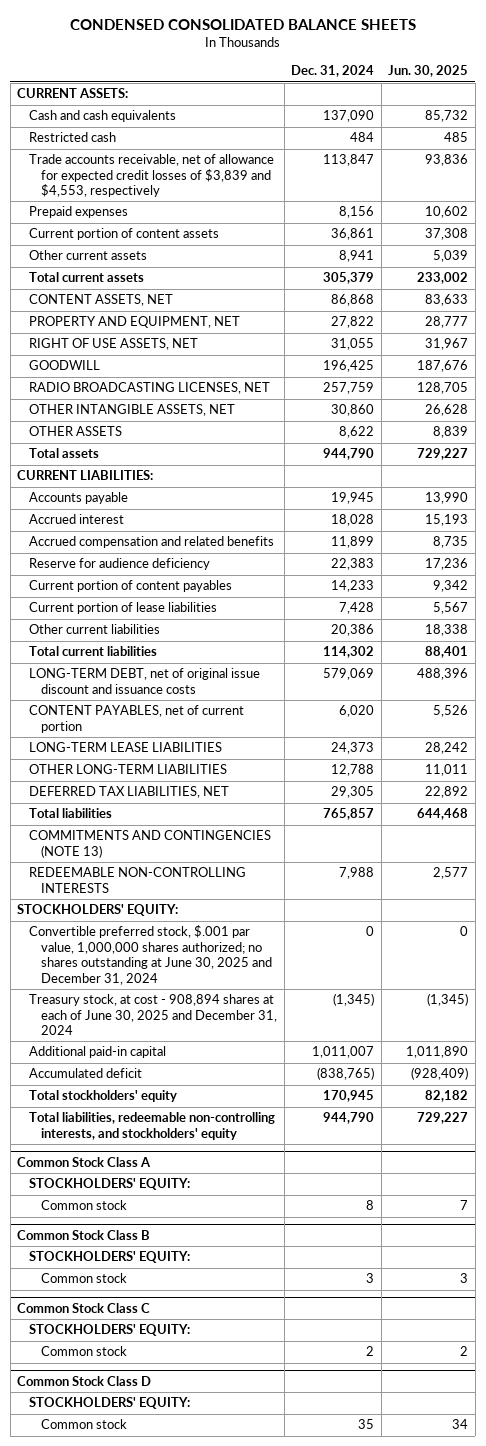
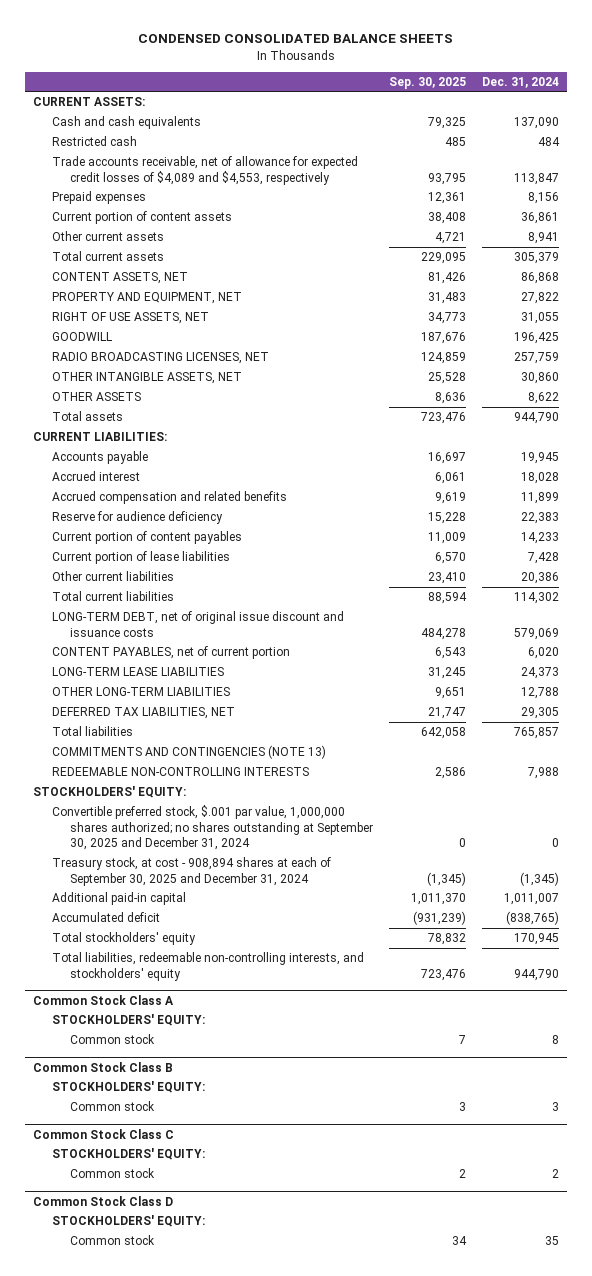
[388,65,469,78] Jun. 30, 2025 -> none
none -> [389,76,467,89] Sep. 30, 2025
[29,154,275,198] Trade accounts receivable, net of allowance for expected credit losses of $3,839 and $4,553, respectively -> [51,156,358,185] Trade accounts receivable, net of allowance for expected credit losses of $4,089 and $4,553, respectively
[29,925,272,985] Convertible preferred stock, $.001 par value, 1,000,000 shares authorized; no shares outstanding at June 30, 2025 and December 31, 2024 -> [51,805,374,851] Convertible preferred stock, $.001 par value, 1,000,000 shares authorized; no shares outstanding at September 30, 2025 and December 31, 2024
[29,994,277,1036] Treasury stock, at cost - 908,894 shares at each of June 30, 2025 and December 31, 2024 -> [51,857,331,886] Treasury stock, at cost - 908,894 shares at each of September 30, 2025 and December 31, 2024

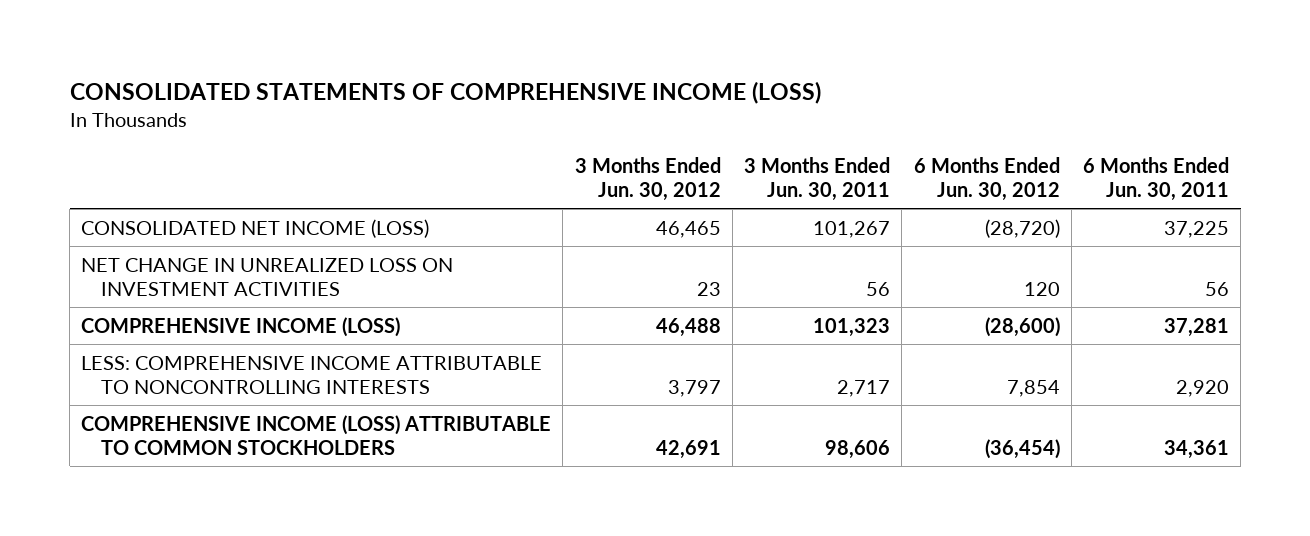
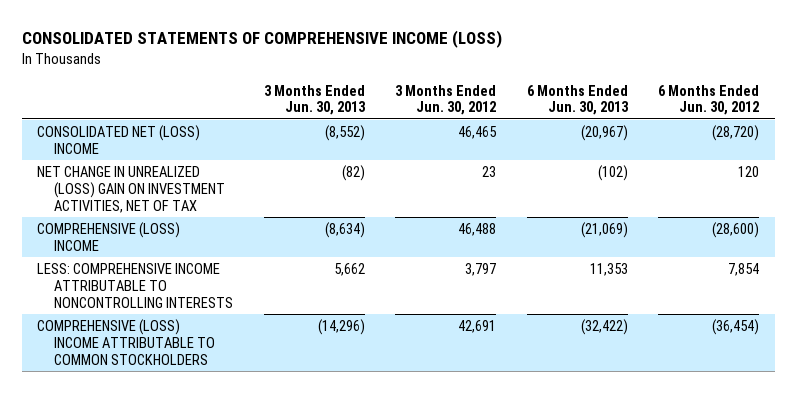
[744,156,891,202] 3 Months Ended Jun. 30, 2011 -> none
[1083,156,1230,202] 6 Months Ended Jun. 30, 2011 -> none
none -> [263,84,366,116] 3 Months Ended Jun. 30, 2013
none -> [526,84,629,116] 6 Months Ended Jun. 30, 2013
[81,218,430,238] CONSOLIDATED NET INCOME (LOSS) -> [37,124,201,154] CONSOLIDATED NET (LOSS) INCOME
[81,257,454,296] NET CHANGE IN UNREALIZED LOSS ON INVESTMENT ACTIVITIES -> [37,165,226,213] NET CHANGE IN UNREALIZED (LOSS) GAIN ON INVESTMENT ACTIVITIES, NET OF TAX
[81,316,401,337] COMPREHENSIVE INCOME (LOSS) -> [37,221,181,251] COMPREHENSIVE (LOSS) INCOME
[81,414,552,455] COMPREHENSIVE INCOME (LOSS) ATTRIBUTABLE TO COMMON STOCKHOLDERS -> [37,318,216,365] COMPREHENSIVE (LOSS) INCOME ATTRIBUTABLE TO COMMON STOCKHOLDERS

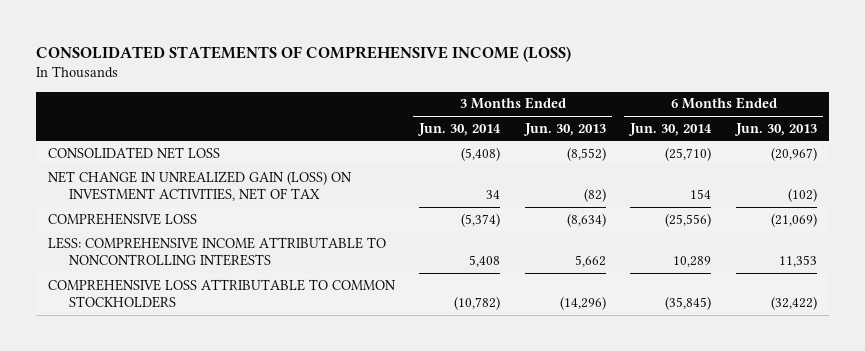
[395,84,497,116] 3 Months Ended Jun. 30, 2012 -> none
[658,84,760,116] 6 Months Ended Jun. 30, 2012 -> none
none -> [417,122,502,136] Jun. 30, 2014
none -> [628,122,713,136] Jun. 30, 2014
[37,124,201,154] CONSOLIDATED NET (LOSS) INCOME -> [47,146,220,159] CONSOLIDATED NET LOSS
[37,165,226,213] NET CHANGE IN UNREALIZED (LOSS) GAIN ON INVESTMENT ACTIVITIES, NET OF TAX -> [47,170,352,202] NET CHANGE IN UNREALIZED GAIN (LOSS) ON INVESTMENT ACTIVITIES, NET OF TAX
[37,221,181,251] COMPREHENSIVE (LOSS) INCOME -> [47,212,197,225] COMPREHENSIVE LOSS
[37,318,216,365] COMPREHENSIVE (LOSS) INCOME ATTRIBUTABLE TO COMMON STOCKHOLDERS -> [47,278,396,309] COMPREHENSIVE LOSS ATTRIBUTABLE TO COMMON STOCKHOLDERS

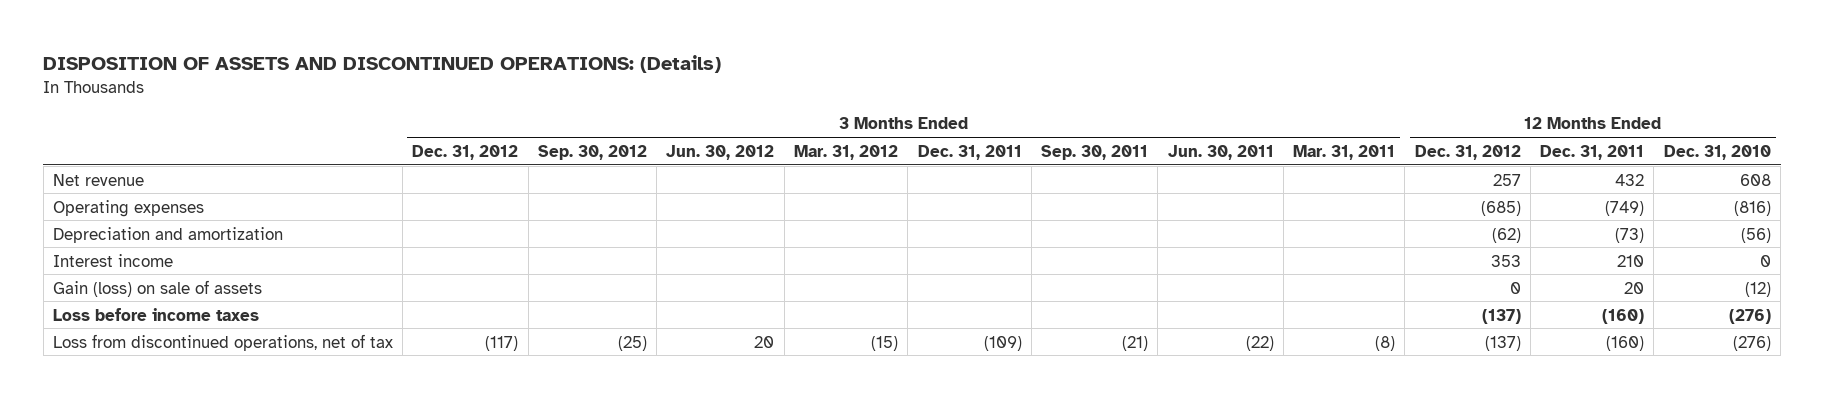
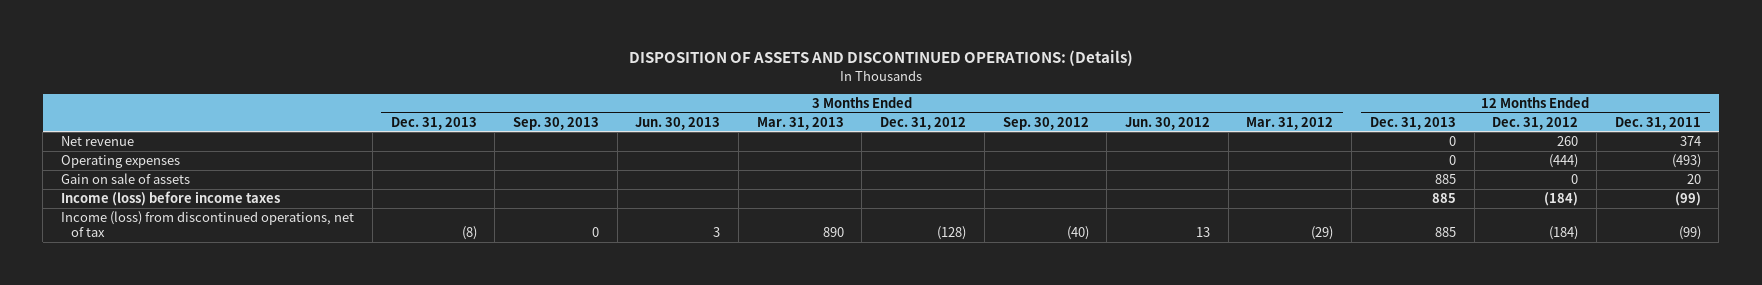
[917,144,1022,160] Dec. 31, 2011 -> none
[1041,144,1149,160] Sep. 30, 2011 -> none
[1167,144,1274,160] Jun. 30, 2011 -> none
[1293,144,1396,160] Mar. 31, 2011 -> none
[1663,144,1771,160] Dec. 31, 2010 -> none
none -> [390,116,477,130] Dec. 31, 2013
none -> [512,116,599,130] Sep. 30, 2013
none -> [635,116,721,130] Jun. 30, 2013
none -> [756,116,844,130] Mar. 31, 2013
none -> [1369,116,1456,130] Dec. 31, 2013
[52,226,283,243] Depreciation and amortization -> none
[52,253,173,267] Interest income -> none
[1492,173,1521,186] 257 -> [1557,136,1579,147] 260
[1615,173,1645,186] 432 -> [1679,136,1701,147] 374
[1480,200,1521,216] (685) -> [1549,154,1579,169] (444)
[1605,200,1645,216] (749) -> [1671,154,1701,169] (493)
[52,279,262,297] Gain (loss) on sale of assets -> [61,173,191,185] Gain on sale of assets
[52,307,259,321] Loss before income taxes -> [61,191,281,207] Income (loss) before income taxes
[1481,308,1521,324] (137) -> [1544,192,1579,207] (184)
[1602,308,1645,324] (160) -> [1674,192,1701,207] (99)
[52,333,393,351] Loss from discontinued operations, net of tax -> [61,211,355,238] Income (loss) from discontinued operations, net of tax
[485,335,519,351] (117) -> [937,226,967,241] (128)
[617,335,647,351] (25) -> [1066,226,1089,241] (40)
[754,335,775,348] 20 -> [1196,227,1211,238] 13
[870,335,898,351] (15) -> [1311,226,1334,241] (29)
[1484,335,1521,351] (137) -> [1549,226,1579,241] (184)
[1606,335,1645,351] (160) -> [1678,226,1701,241] (99)

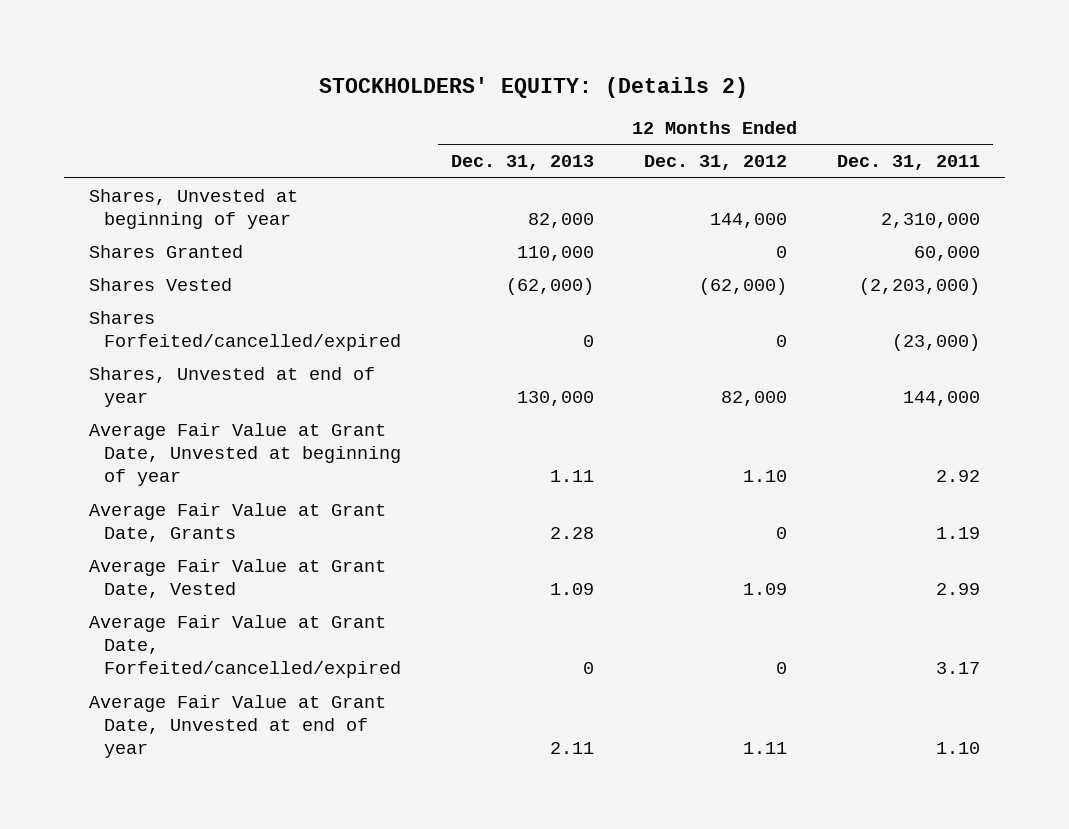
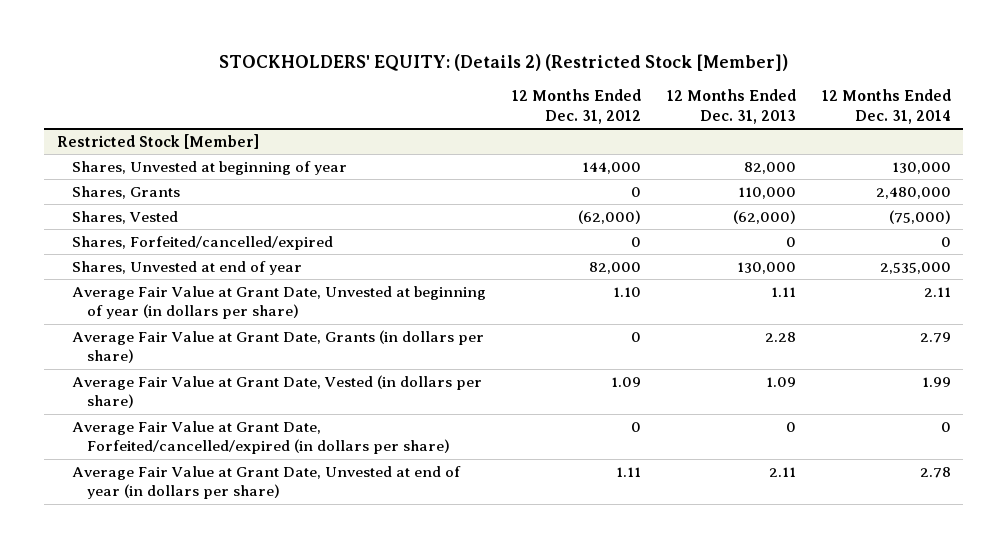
[319,76,749,98] STOCKHOLDERS' EQUITY: (Details 2) -> [218,54,788,72] STOCKHOLDERS' EQUITY: (Details 2) (Restricted Stock [Member])
[837,155,981,171] Dec. 31, 2011 -> none
none -> [821,89,951,124] 12 Months Ended Dec. 31, 2014
none -> [57,134,260,150] Restricted Stock [Member]
[88,244,243,258] Shares Granted -> [72,186,181,200] Shares, Grants
[88,277,232,291] Shares Vested -> [72,211,179,225] Shares, Vested
[88,310,401,351] Shares Forfeited/cancelled/expired -> [72,236,334,251] Shares, Forfeited/cancelled/expired
[88,422,401,487] Average Fair Value at Grant Date, Unvested at beginning of year -> [72,286,487,320] Average Fair Value at Grant Date, Unvested at beginning of year (in dollars per share)
[88,502,386,542] Average Fair Value at Grant Date, Grants -> [72,330,485,364] Average Fair Value at Grant Date, Grants (in dollars per share)
[88,558,386,598] Average Fair Value at Grant Date, Vested -> [72,375,483,409] Average Fair Value at Grant Date, Vested (in dollars per share)
[88,614,401,679] Average Fair Value at Grant Date, Forfeited/cancelled/expired -> [72,421,451,455] Average Fair Value at Grant Date, Forfeited/cancelled/expired (in dollars per share)
[88,694,386,759] Average Fair Value at Grant Date, Unvested at end of year -> [72,466,462,500] Average Fair Value at Grant Date, Unvested at end of year (in dollars per share)

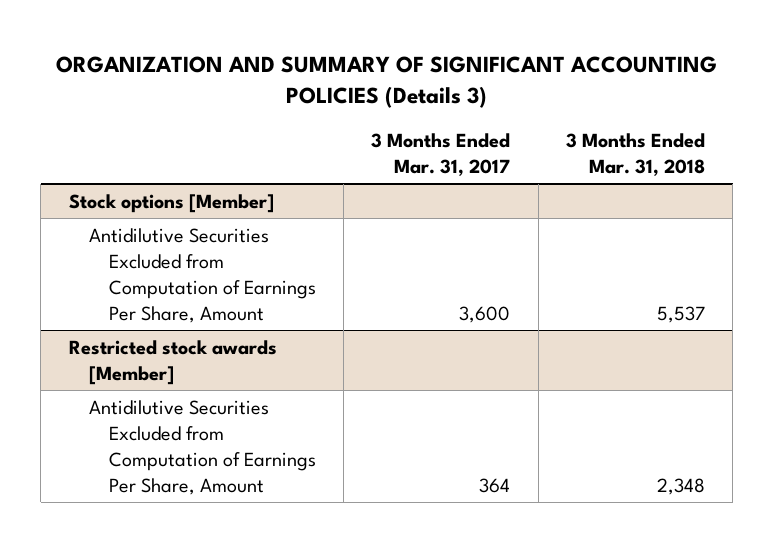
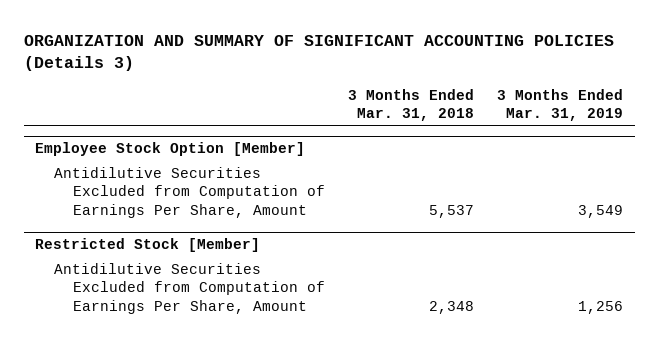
[371,132,511,176] 3 Months Ended Mar. 31, 2017 -> none
none -> [497,88,624,121] 3 Months Ended Mar. 31, 2019
[68,193,274,213] Stock options [Member] -> [35,142,306,157] Employee Stock Option [Member]
[68,339,277,385] Restricted stock awards [Member] -> [35,238,261,253] Restricted Stock [Member]

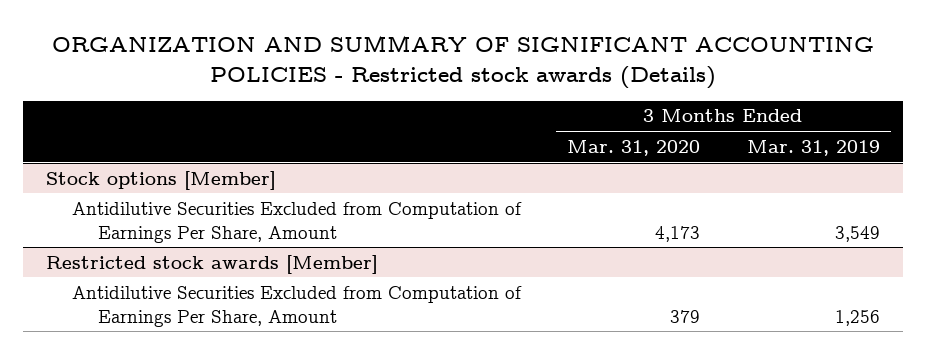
[23,35,614,72] ORGANIZATION AND SUMMARY OF SIGNIFICANT ACCOUNTING POLICIES (Details 3) -> [51,35,874,89] ORGANIZATION AND SUMMARY OF SIGNIFICANT ACCOUNTING POLICIES - Restricted stock awards (Details)
[348,88,475,121] 3 Months Ended Mar. 31, 2018 -> none
none -> [567,139,701,156] Mar. 31, 2020
[35,142,306,157] Employee Stock Option [Member] -> [46,170,277,190] Stock options [Member]
[35,238,261,253] Restricted Stock [Member] -> [46,254,379,274] Restricted stock awards [Member]

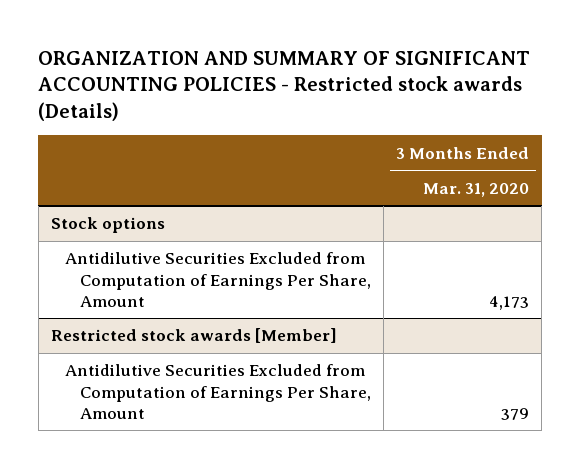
[746,139,880,156] Mar. 31, 2019 -> none
[46,170,277,190] Stock options [Member] -> [50,217,165,234] Stock options

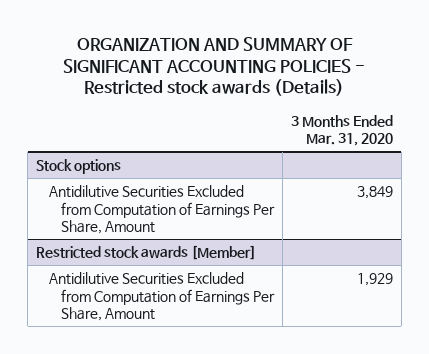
[489,295,530,310] 4,173 -> [357,186,394,200] 3,849
[501,407,530,420] 379 -> [357,273,394,287] 1,929

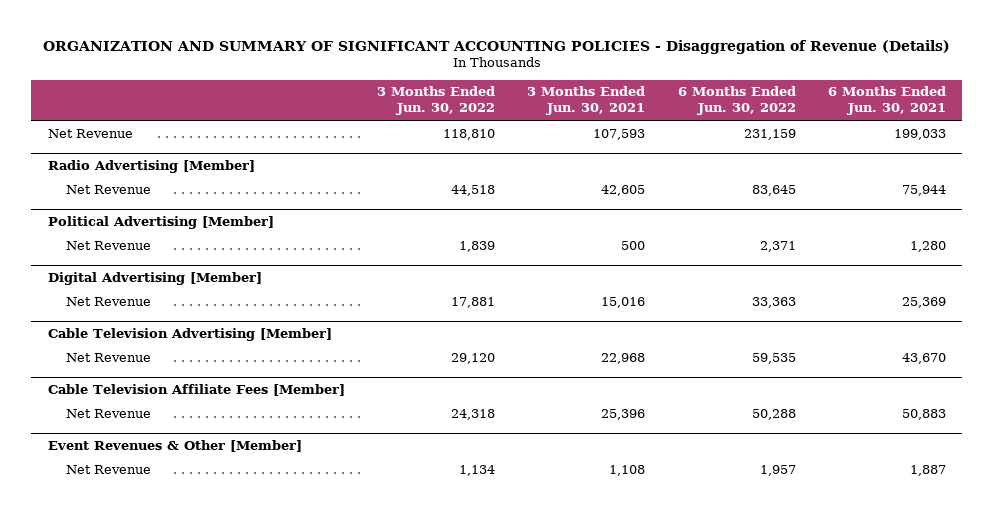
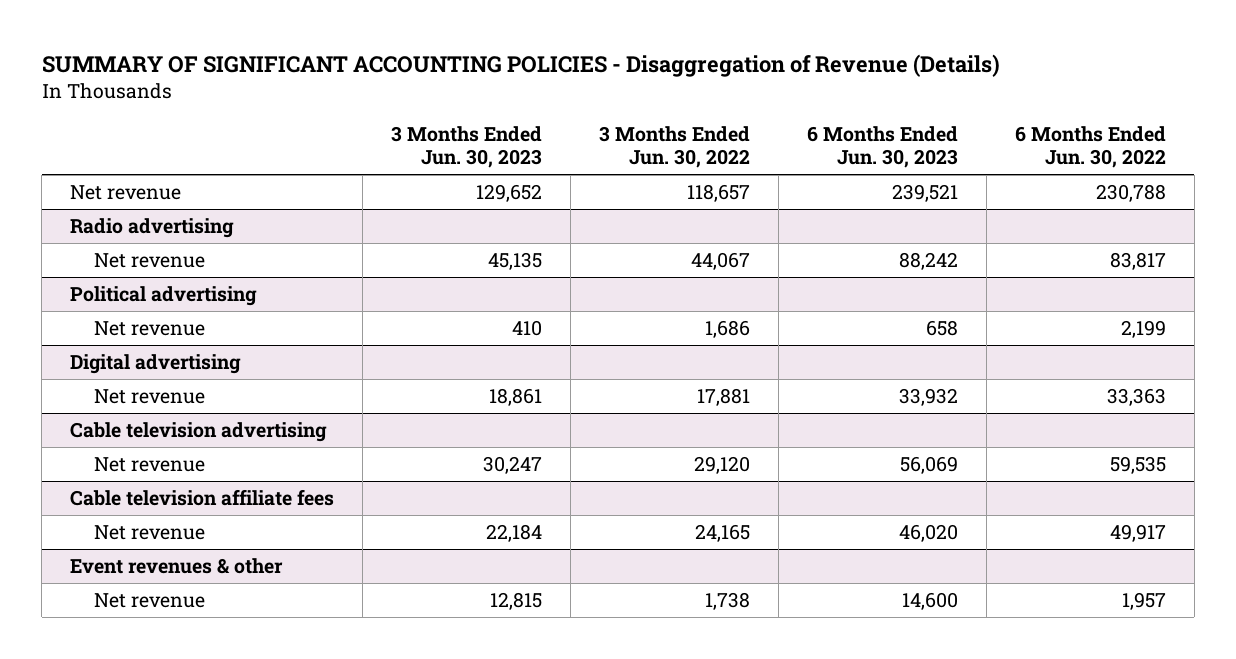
[42,39,950,54] ORGANIZATION AND SUMMARY OF SIGNIFICANT ACCOUNTING POLICIES - Disaggregation of Revenue (Details) -> [41,53,1000,77] SUMMARY OF SIGNIFICANT ACCOUNTING POLICIES - Disaggregation of Revenue (Details)
[527,86,646,116] 3 Months Ended Jun. 30, 2021 -> none
[827,86,946,116] 6 Months Ended Jun. 30, 2021 -> none
none -> [391,125,543,169] 3 Months Ended Jun. 30, 2023
none -> [806,125,958,169] 6 Months Ended Jun. 30, 2023
[47,128,133,138] Net Revenue -> [70,184,182,200] Net revenue
[442,128,495,140] 118,810 -> [687,183,751,202] 118,657
[743,128,796,140] 231,159 -> [1095,183,1166,202] 230,788
[47,159,255,173] Radio Advertising [Member] -> [70,217,235,238] Radio advertising
[65,184,151,194] Net Revenue -> [93,252,205,268] Net revenue
[450,184,495,196] 44,518 -> [691,251,751,270] 44,067
[751,184,796,196] 83,645 -> [1109,251,1166,270] 83,817
[47,215,274,229] Political Advertising [Member] -> [70,285,258,306] Political advertising
[65,240,151,250] Net Revenue -> [93,320,205,336] Net revenue
[458,240,495,252] 1,839 -> [705,319,751,338] 1,686
[759,240,796,252] 2,371 -> [1120,319,1166,338] 2,199
[47,271,262,285] Digital Advertising [Member] -> [70,353,242,374] Digital advertising
[65,296,151,306] Net Revenue -> [93,388,205,404] Net revenue
[47,327,332,341] Cable Television Advertising [Member] -> [70,421,328,442] Cable television advertising
[65,352,151,362] Net Revenue -> [93,456,205,472] Net revenue
[47,383,345,396] Cable Television Affiliate Fees [Member] -> [70,488,335,506] Cable television affiliate fees
[65,408,151,418] Net Revenue -> [93,524,205,540] Net revenue
[450,408,495,420] 24,318 -> [695,523,751,542] 24,165
[751,408,796,420] 50,288 -> [1109,523,1166,542] 49,917
[47,439,302,452] Event Revenues & Other [Member] -> [70,557,284,574] Event revenues & other
[65,464,151,474] Net Revenue -> [93,592,205,608] Net revenue
[458,464,495,476] 1,134 -> [705,591,751,610] 1,738

